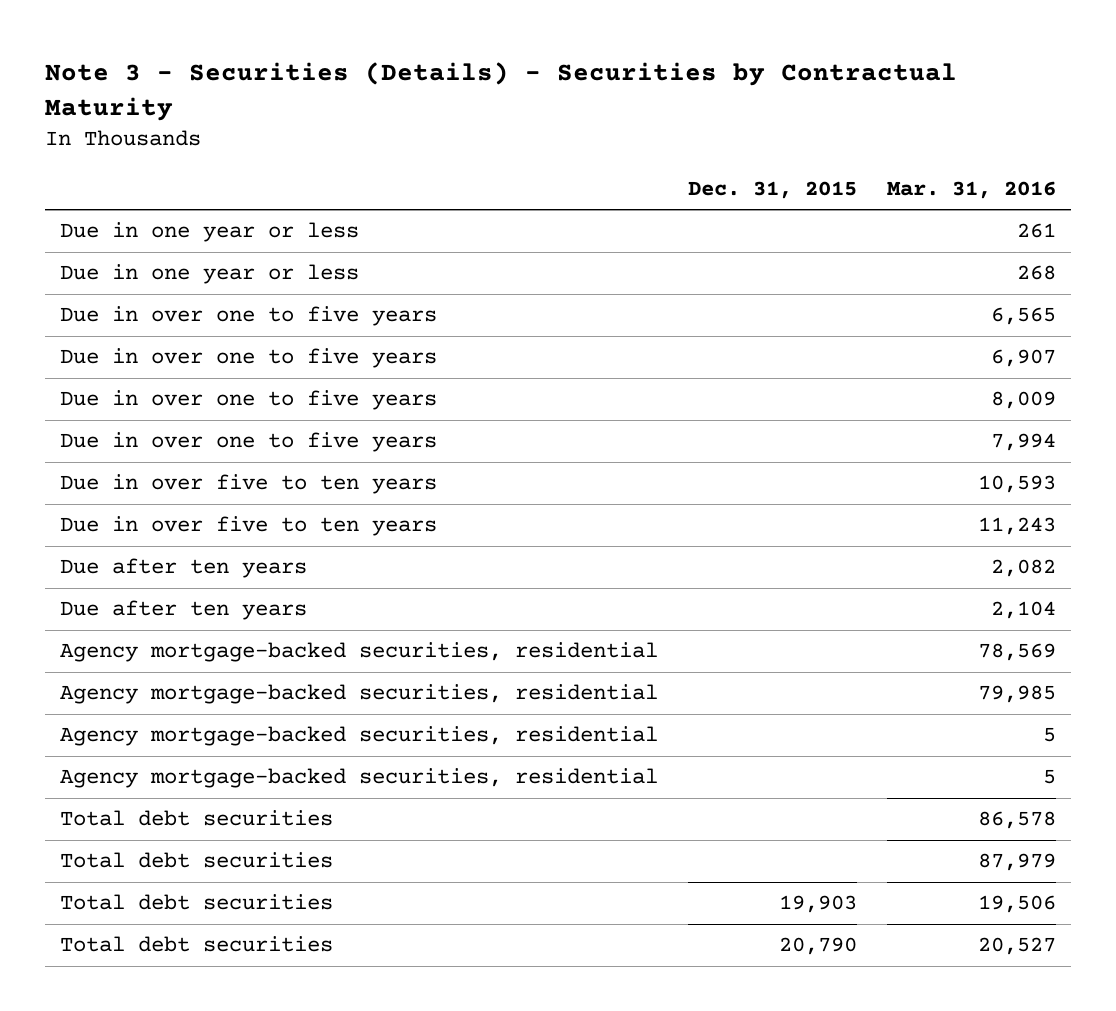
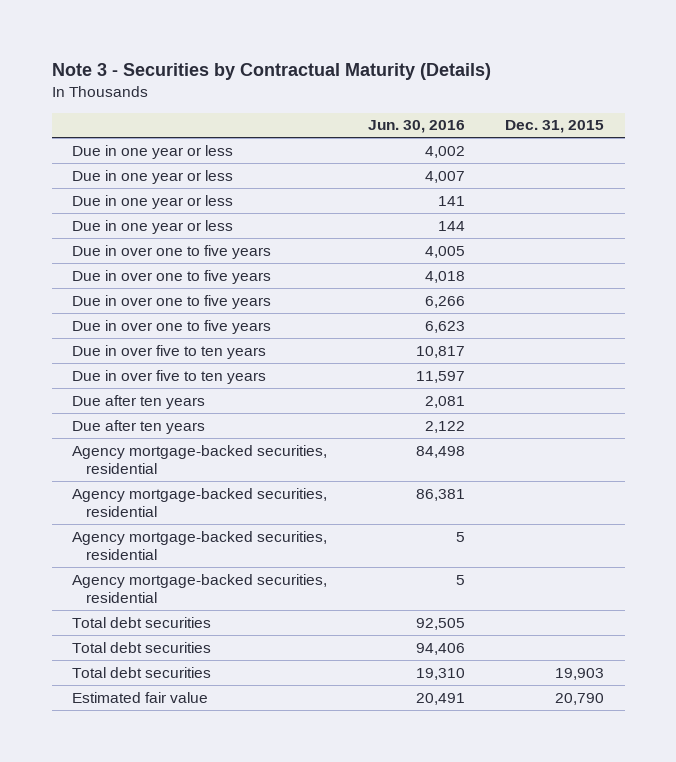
[44,61,957,121] Note 3 - Securities (Details) - Securities by Contractual Maturity -> [51,62,491,80] Note 3 - Securities by Contractual Maturity (Details)
[886,181,1056,200] Mar. 31, 2016 -> none
none -> [367,120,465,134] Jun. 30, 2016
none -> [72,194,234,209] Due in one year or less
none -> [72,219,234,234] Due in one year or less
[59,936,333,953] Total debt securities -> [72,691,209,703] Estimated fair value

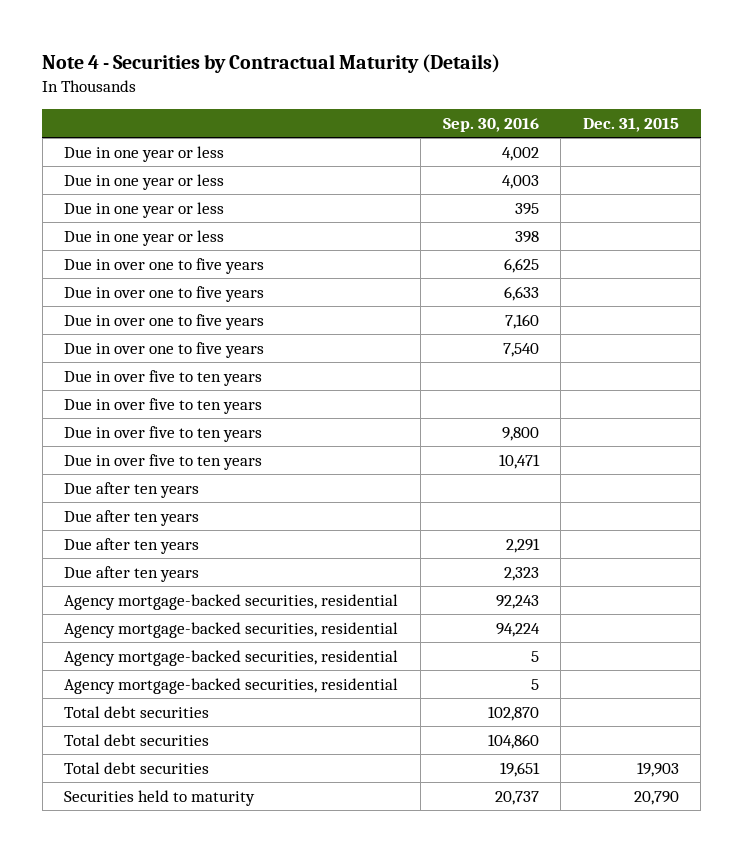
[51,62,491,80] Note 3 - Securities by Contractual Maturity (Details) -> [42,53,501,73] Note 4 - Securities by Contractual Maturity (Details)
[367,120,465,134] Jun. 30, 2016 -> none
none -> [442,118,539,133] Sep. 30, 2016
none -> [64,425,263,442] Due in over five to ten years
none -> [64,453,263,470] Due in over five to ten years
none -> [64,537,200,554] Due after ten years
none -> [64,565,200,582] Due after ten years
[72,691,209,703] Estimated fair value -> [64,789,256,806] Securities held to maturity

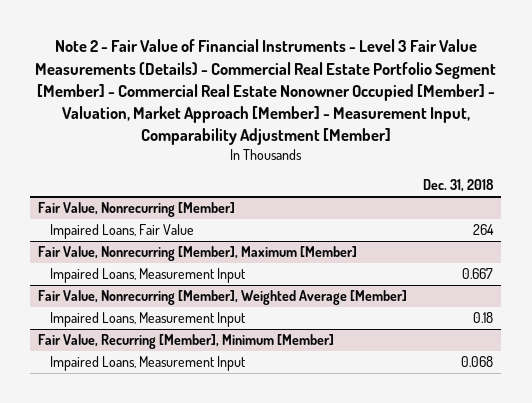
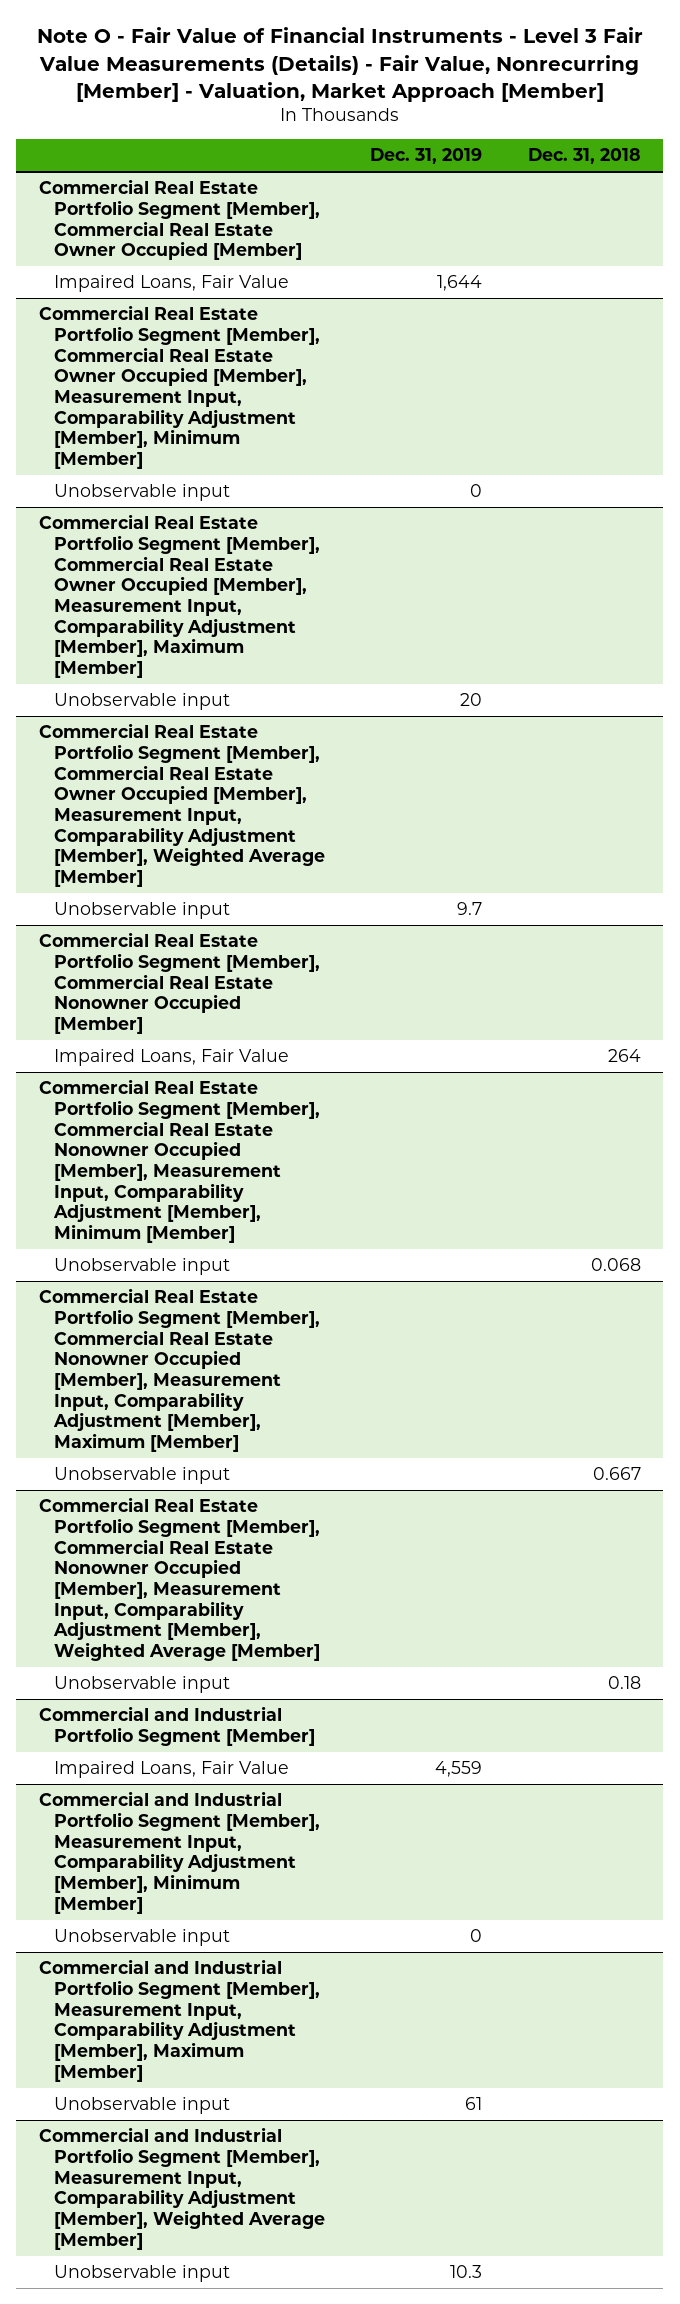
[34,39,496,145] Note 2 - Fair Value of Financial Instruments - Level 3 Fair Value Measurements (Details) - Commercial Real Estate Portfolio Segment [Member] - Commercial Real Estate Nonowner Occupied [Member] - Valuation, Market Approach [Member] - Measurement Input, Comparability Adjustment [Member] -> [36,27,643,102] Note O - Fair Value of Financial Instruments - Level 3 Fair Value Measurements (Details) - Fair Value, Nonrecurring [Member] - Valuation, Market Approach [Member]
none -> [370,148,483,165] Dec. 31, 2019
none -> [38,179,321,261] Commercial Real Estate Portfolio Segment [Member], Commercial Real Estate Owner Occupied [Member]
none -> [54,275,290,293] Impaired Loans, Fair Value
none -> [38,305,321,469] Commercial Real Estate Portfolio Segment [Member], Commercial Real Estate Owner Occupied [Member], Measurement Input, Comparability Adjustment [Member], Minimum [Member]
none -> [54,484,231,502] Unobservable input
none -> [38,514,321,678] Commercial Real Estate Portfolio Segment [Member], Commercial Real Estate Owner Occupied [Member], Measurement Input, Comparability Adjustment [Member], Maximum [Member]
none -> [54,693,231,711] Unobservable input
none -> [38,723,326,887] Commercial Real Estate Portfolio Segment [Member], Commercial Real Estate Owner Occupied [Member], Measurement Input, Comparability Adjustment [Member], Weighted Average [Member]
none -> [54,902,231,920] Unobservable input
[38,202,236,218] Fair Value, Nonrecurring [Member] -> [38,932,321,1035] Commercial Real Estate Portfolio Segment [Member], Commercial Real Estate Nonowner Occupied [Member]
[38,246,358,262] Fair Value, Nonrecurring [Member], Maximum [Member] -> none
[49,268,246,284] Impaired Loans, Measurement Input -> none
[38,290,408,306] Fair Value, Nonrecurring [Member], Weighted Average [Member] -> none
[49,312,246,328] Impaired Loans, Measurement Input -> none
[38,334,335,350] Fair Value, Recurring [Member], Minimum [Member] -> none
[49,356,246,372] Impaired Loans, Measurement Input -> none
none -> [38,1079,321,1243] Commercial Real Estate Portfolio Segment [Member], Commercial Real Estate Nonowner Occupied [Member], Measurement Input, Comparability Adjustment [Member], Minimum [Member]
none -> [54,1258,231,1276] Unobservable input
none -> [38,1288,321,1452] Commercial Real Estate Portfolio Segment [Member], Commercial Real Estate Nonowner Occupied [Member], Measurement Input, Comparability Adjustment [Member], Maximum [Member]
none -> [54,1467,231,1485] Unobservable input
none -> [38,1497,321,1661] Commercial Real Estate Portfolio Segment [Member], Commercial Real Estate Nonowner Occupied [Member], Measurement Input, Comparability Adjustment [Member], Weighted Average [Member]
none -> [54,1676,231,1694] Unobservable input
none -> [38,1706,316,1747] Commercial and Industrial Portfolio Segment [Member]
none -> [54,1761,290,1779] Impaired Loans, Fair Value
none -> [38,1791,321,1914] Commercial and Industrial Portfolio Segment [Member], Measurement Input, Comparability Adjustment [Member], Minimum [Member]
none -> [54,1929,231,1947] Unobservable input
none -> [38,1959,321,2082] Commercial and Industrial Portfolio Segment [Member], Measurement Input, Comparability Adjustment [Member], Maximum [Member]
none -> [54,2097,231,2115] Unobservable input
none -> [38,2127,326,2250] Commercial and Industrial Portfolio Segment [Member], Measurement Input, Comparability Adjustment [Member], Weighted Average [Member]
none -> [54,2265,231,2283] Unobservable input

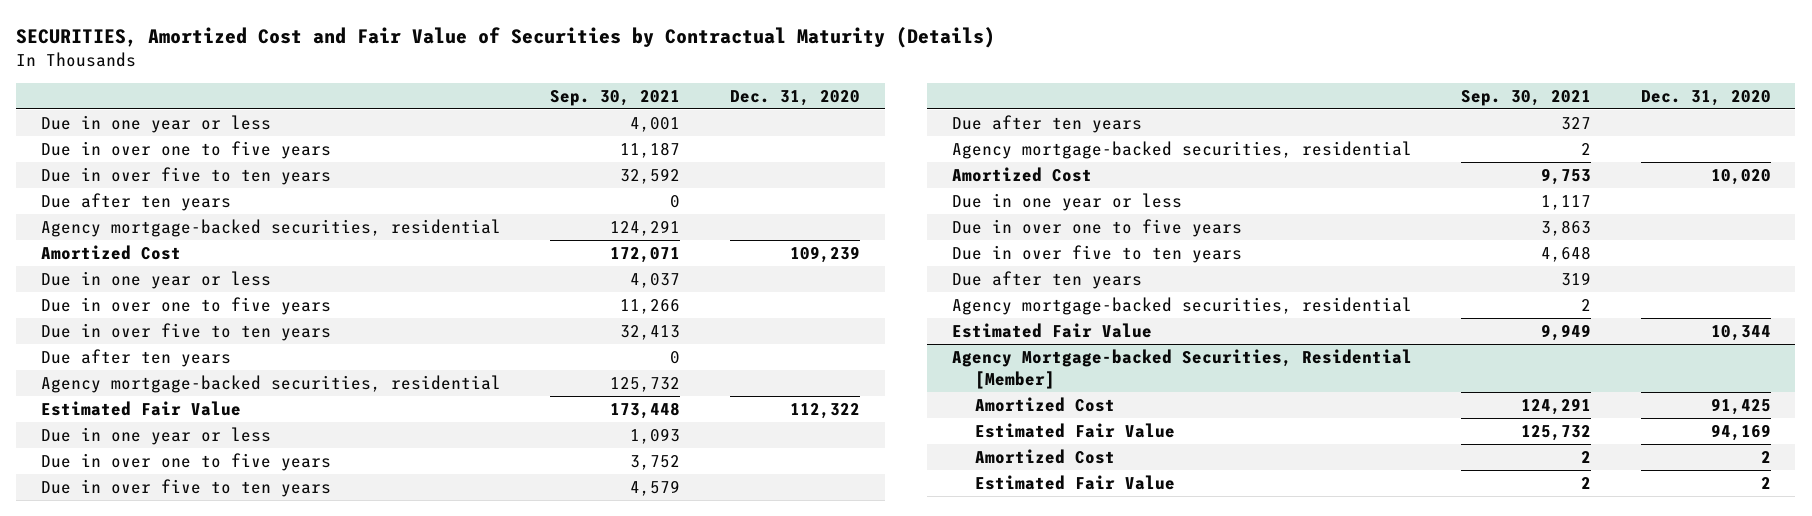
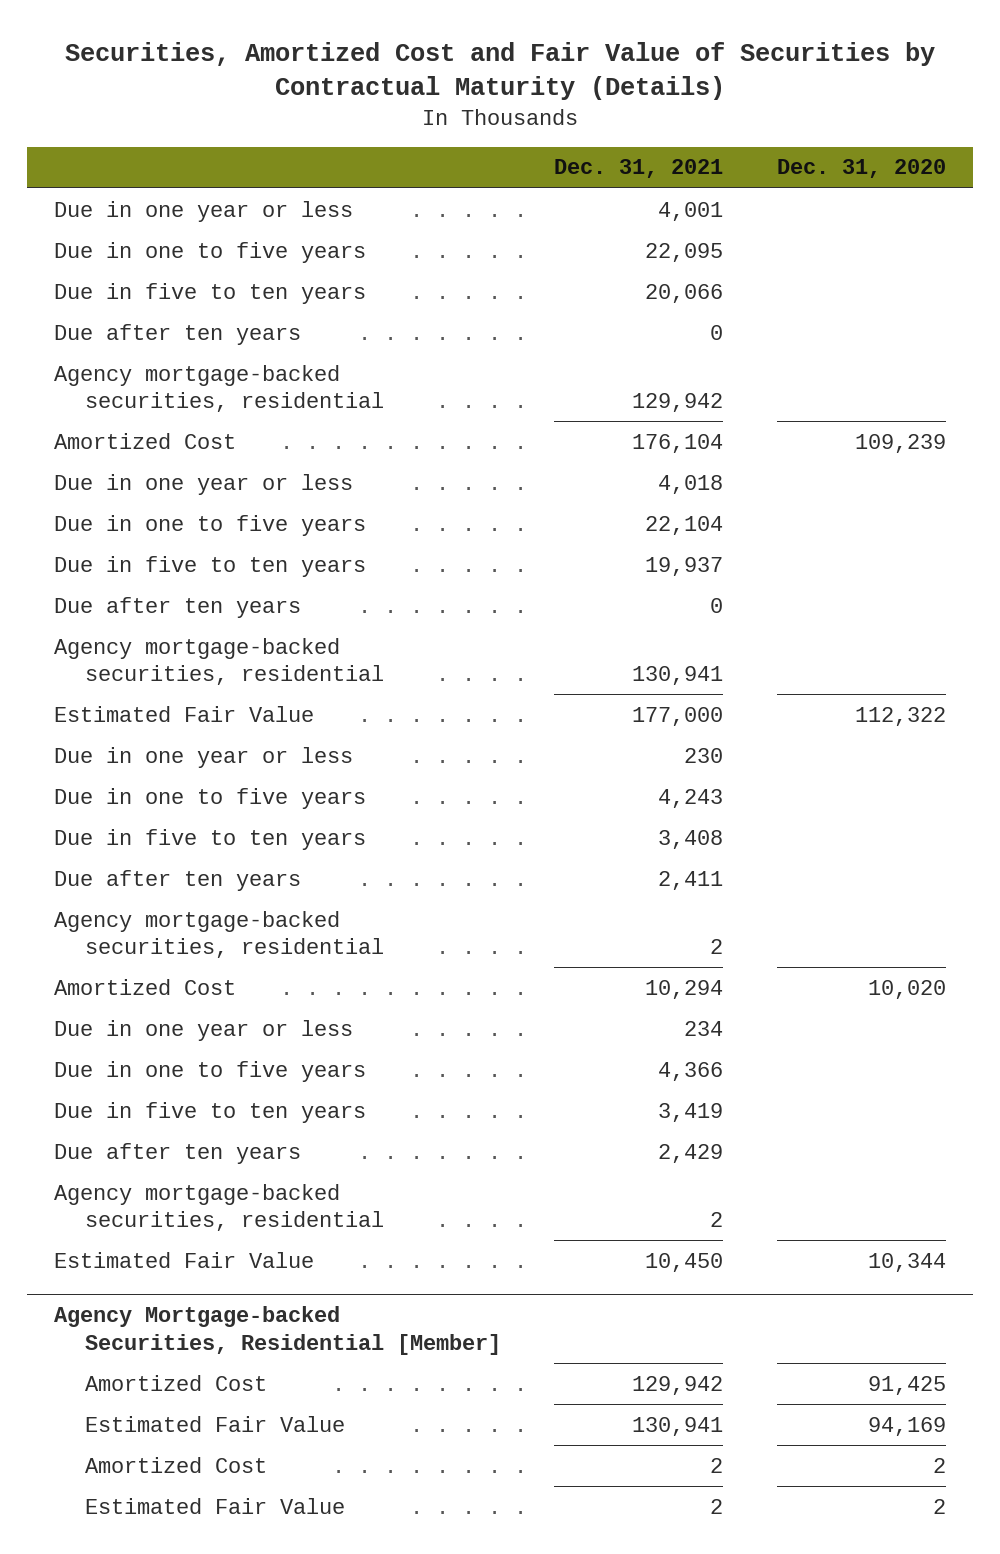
[16,26,996,48] SECURITIES, Amortized Cost and Fair Value of Securities by Contractual Maturity (Details) -> [64,41,935,100] Securities, Amortized Cost and Fair Value of Securities by Contractual Maturity (Details)
[550,89,681,106] Sep. 30, 2021 -> none
none -> [554,159,724,179] Dec. 31, 2021
[40,141,331,160] Due in over one to five years -> [53,241,366,263] Due in one to five years
[40,167,331,186] Due in over five to ten years -> [53,282,366,304] Due in five to ten years
[40,297,331,316] Due in over one to five years -> [53,514,366,536] Due in one to five years
[40,323,331,342] Due in over five to ten years -> [53,555,366,577] Due in five to ten years
[40,453,331,472] Due in over one to five years -> [53,787,366,809] Due in one to five years
[40,479,331,498] Due in over five to ten years -> [53,828,366,850] Due in five to ten years
[951,219,1242,238] Due in over one to five years -> [53,1060,366,1082] Due in one to five years
[951,245,1242,264] Due in over five to ten years -> [53,1101,366,1123] Due in five to ten years

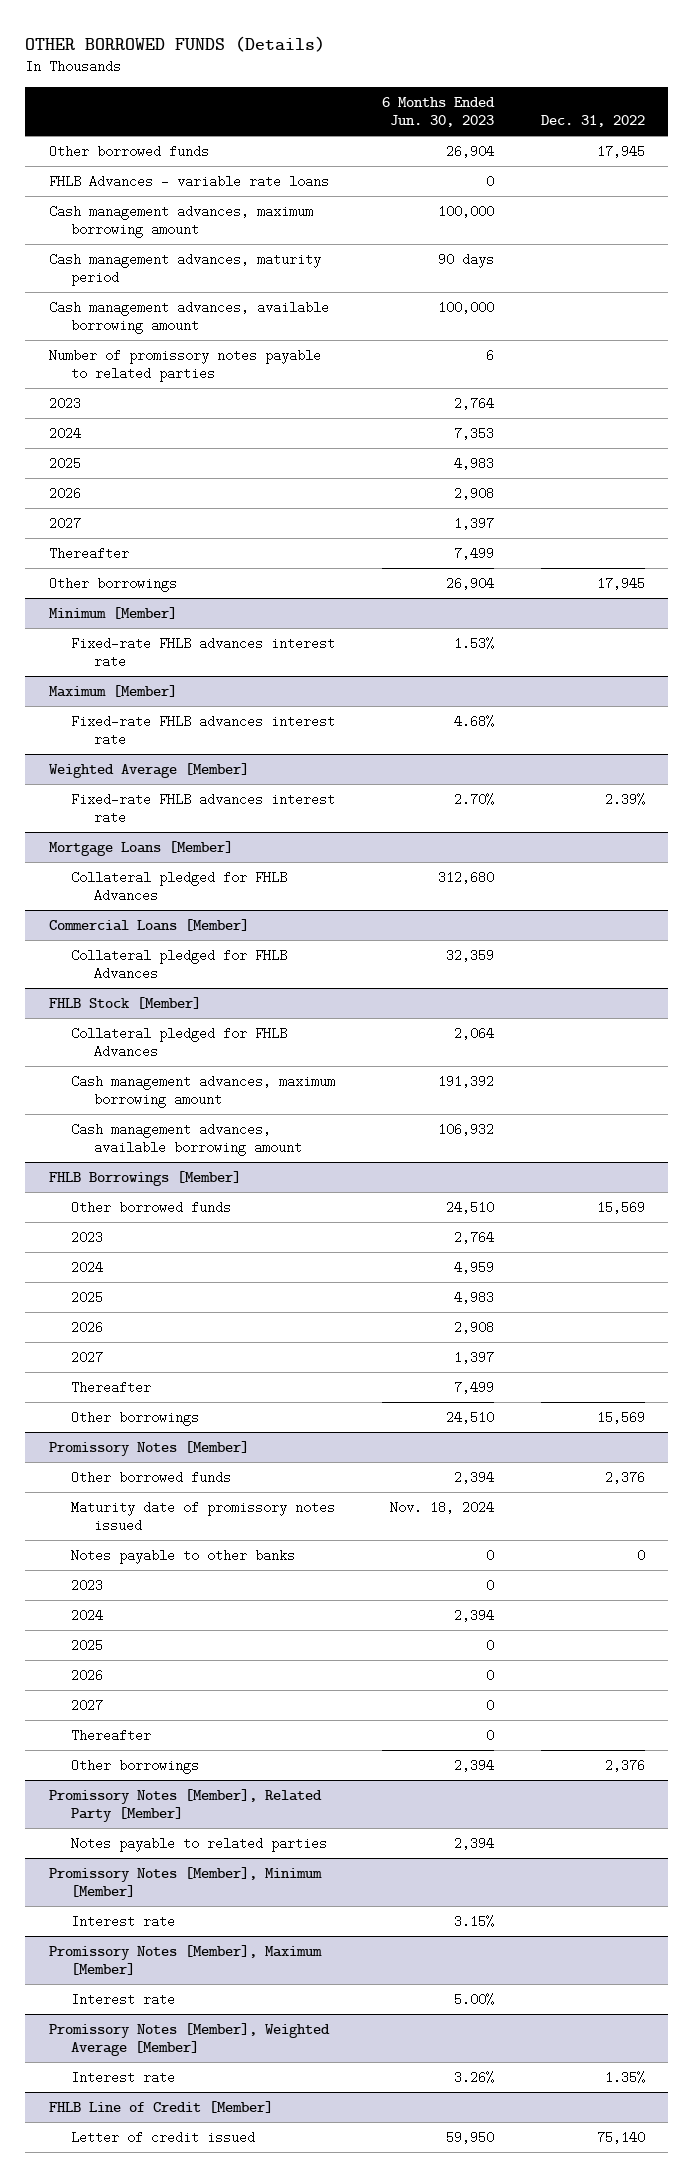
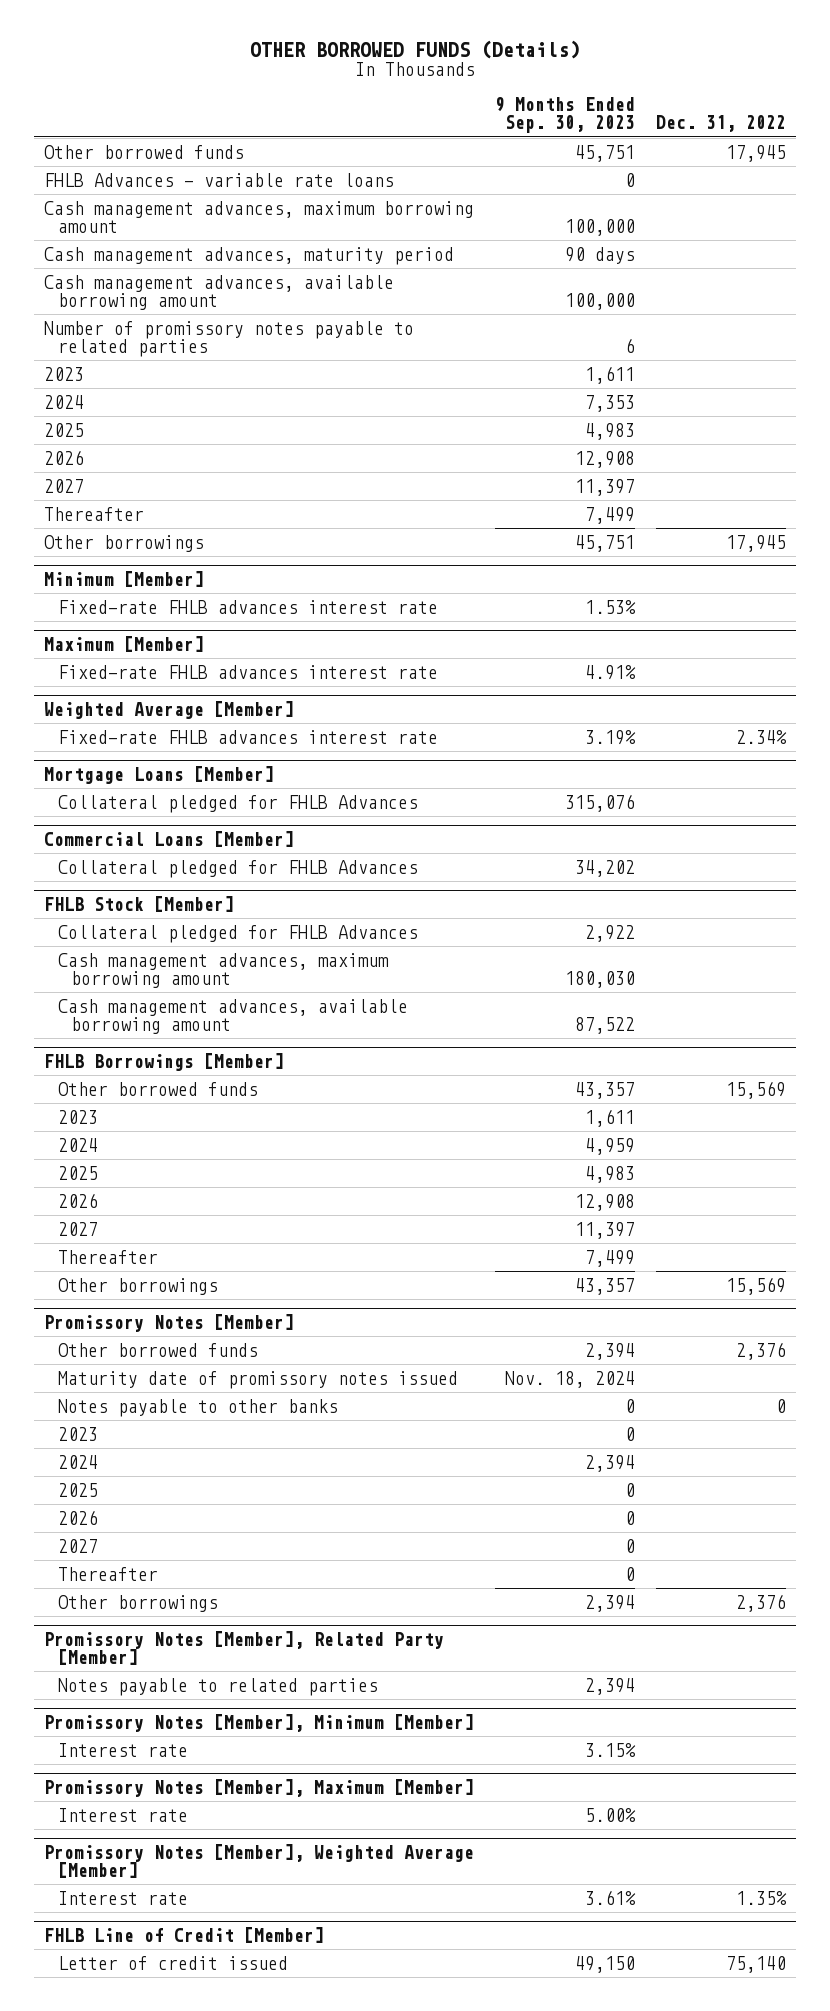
[381,96,495,128] 6 Months Ended Jun. 30, 2023 -> none
none -> [495,97,636,134] 9 Months Ended Sep. 30, 2023
[604,792,645,806] 2.39% -> [735,729,787,744] 2.34%

